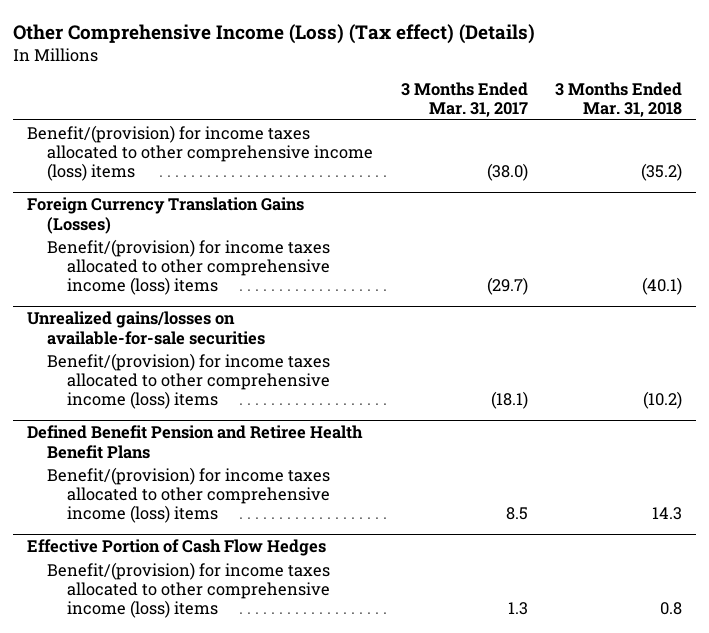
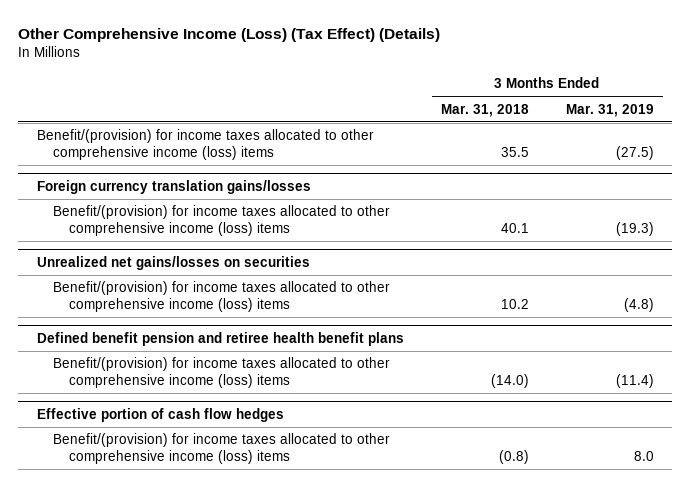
[13,23,536,44] Other Comprehensive Income (Loss) (Tax effect) (Details) -> [18,28,441,43] Other Comprehensive Income (Loss) (Tax Effect) (Details)
[400,81,528,118] 3 Months Ended Mar. 31, 2017 -> none
none -> [565,103,654,117] Mar. 31, 2019
[640,163,682,182] (35.2) -> [500,147,529,158] 35.5
[27,197,305,234] Foreign Currency Translation Gains (Losses) -> [36,179,311,194] Foreign currency translation gains/losses
[641,277,682,296] (40.1) -> [500,223,529,234] 40.1
[27,311,266,345] Unrealized gains/losses on available-for-sale securities -> [36,255,310,270] Unrealized net gains/losses on securities
[642,391,682,410] (10.2) -> [500,299,529,310] 10.2
[27,425,364,459] Defined Benefit Pension and Retiree Health Benefit Plans -> [36,331,404,346] Defined benefit pension and retiree health benefit plans
[651,507,682,521] 14.3 -> [490,374,529,389] (14.0)
[27,539,327,557] Effective Portion of Cash Flow Hedges -> [36,407,284,422] Effective portion of cash flow hedges
[659,602,682,616] 0.8 -> [498,450,529,465] (0.8)

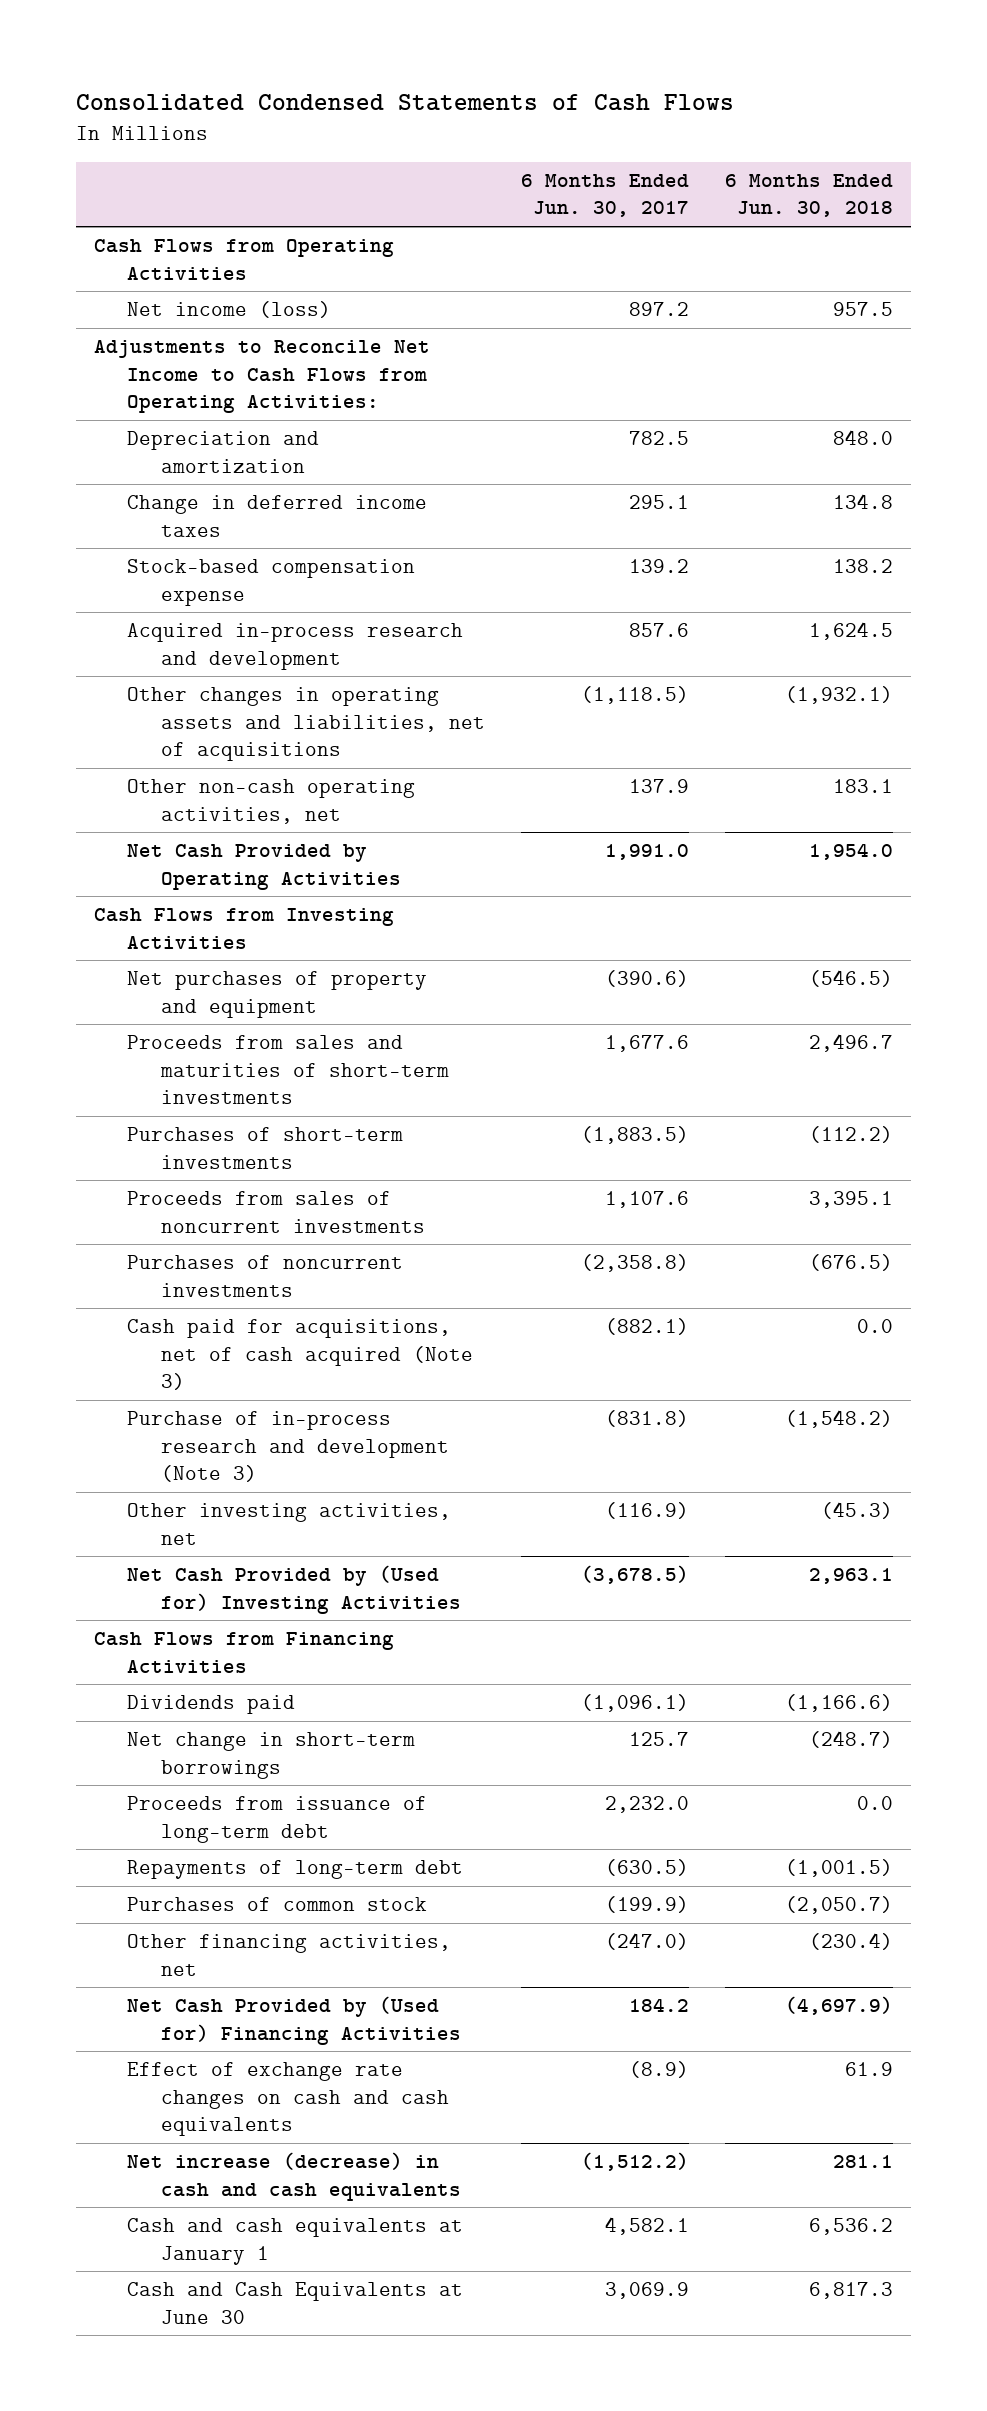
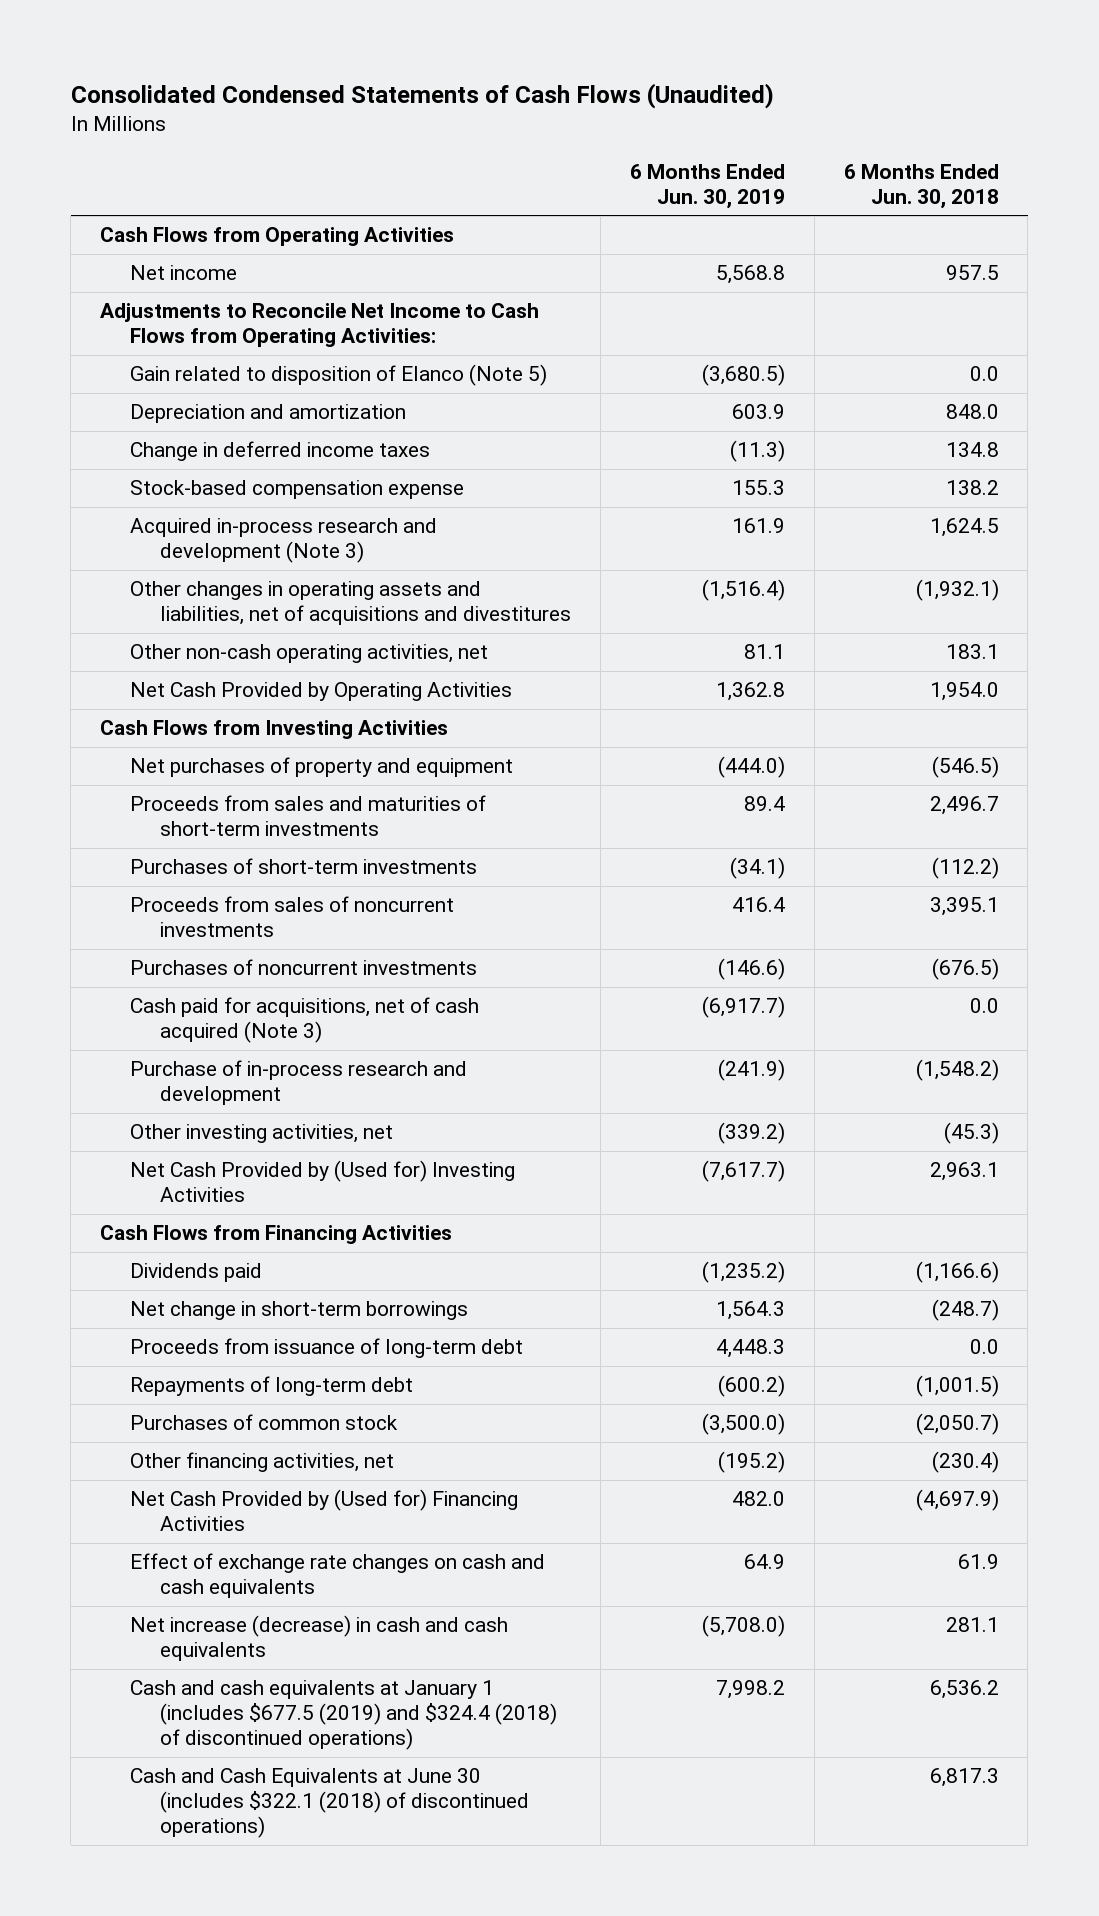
[75,93,734,111] Consolidated Condensed Statements of Cash Flows -> [70,83,774,110] Consolidated Condensed Statements of Cash Flows (Unaudited)
[521,174,690,218] 6 Months Ended Jun. 30, 2017 -> none
none -> [629,163,785,209] 6 Months Ended Jun. 30, 2019
[127,301,332,319] Net income (loss) -> [130,265,238,281] Net income
none -> [130,364,548,387] Gain related to disposition of Elanco (Note 5)
[127,623,464,670] Acquired in-process research and development -> [130,518,438,564] Acquired in-process research and development (Note 3)
[127,687,485,761] Other changes in operating assets and liabilities, net of acquisitions -> [130,581,572,626] Other changes in operating assets and liabilities, net of acquisitions and divestitures
[127,1411,449,1482] Purchase of in-process research and development (Note 3) -> [130,1060,468,1106] Purchase of in-process research and development
[127,2218,464,2265] Cash and cash equivalents at January 1 -> [130,1680,558,1751] Cash and cash equivalents at January 1 (includes $677.5 (2019) and $324.4 (2018) of discontinued operations)
[127,2282,464,2324] Cash and Cash Equivalents at June 30 -> [130,1768,530,1839] Cash and Cash Equivalents at June 30 (includes $322.1 (2018) of discontinued operations)

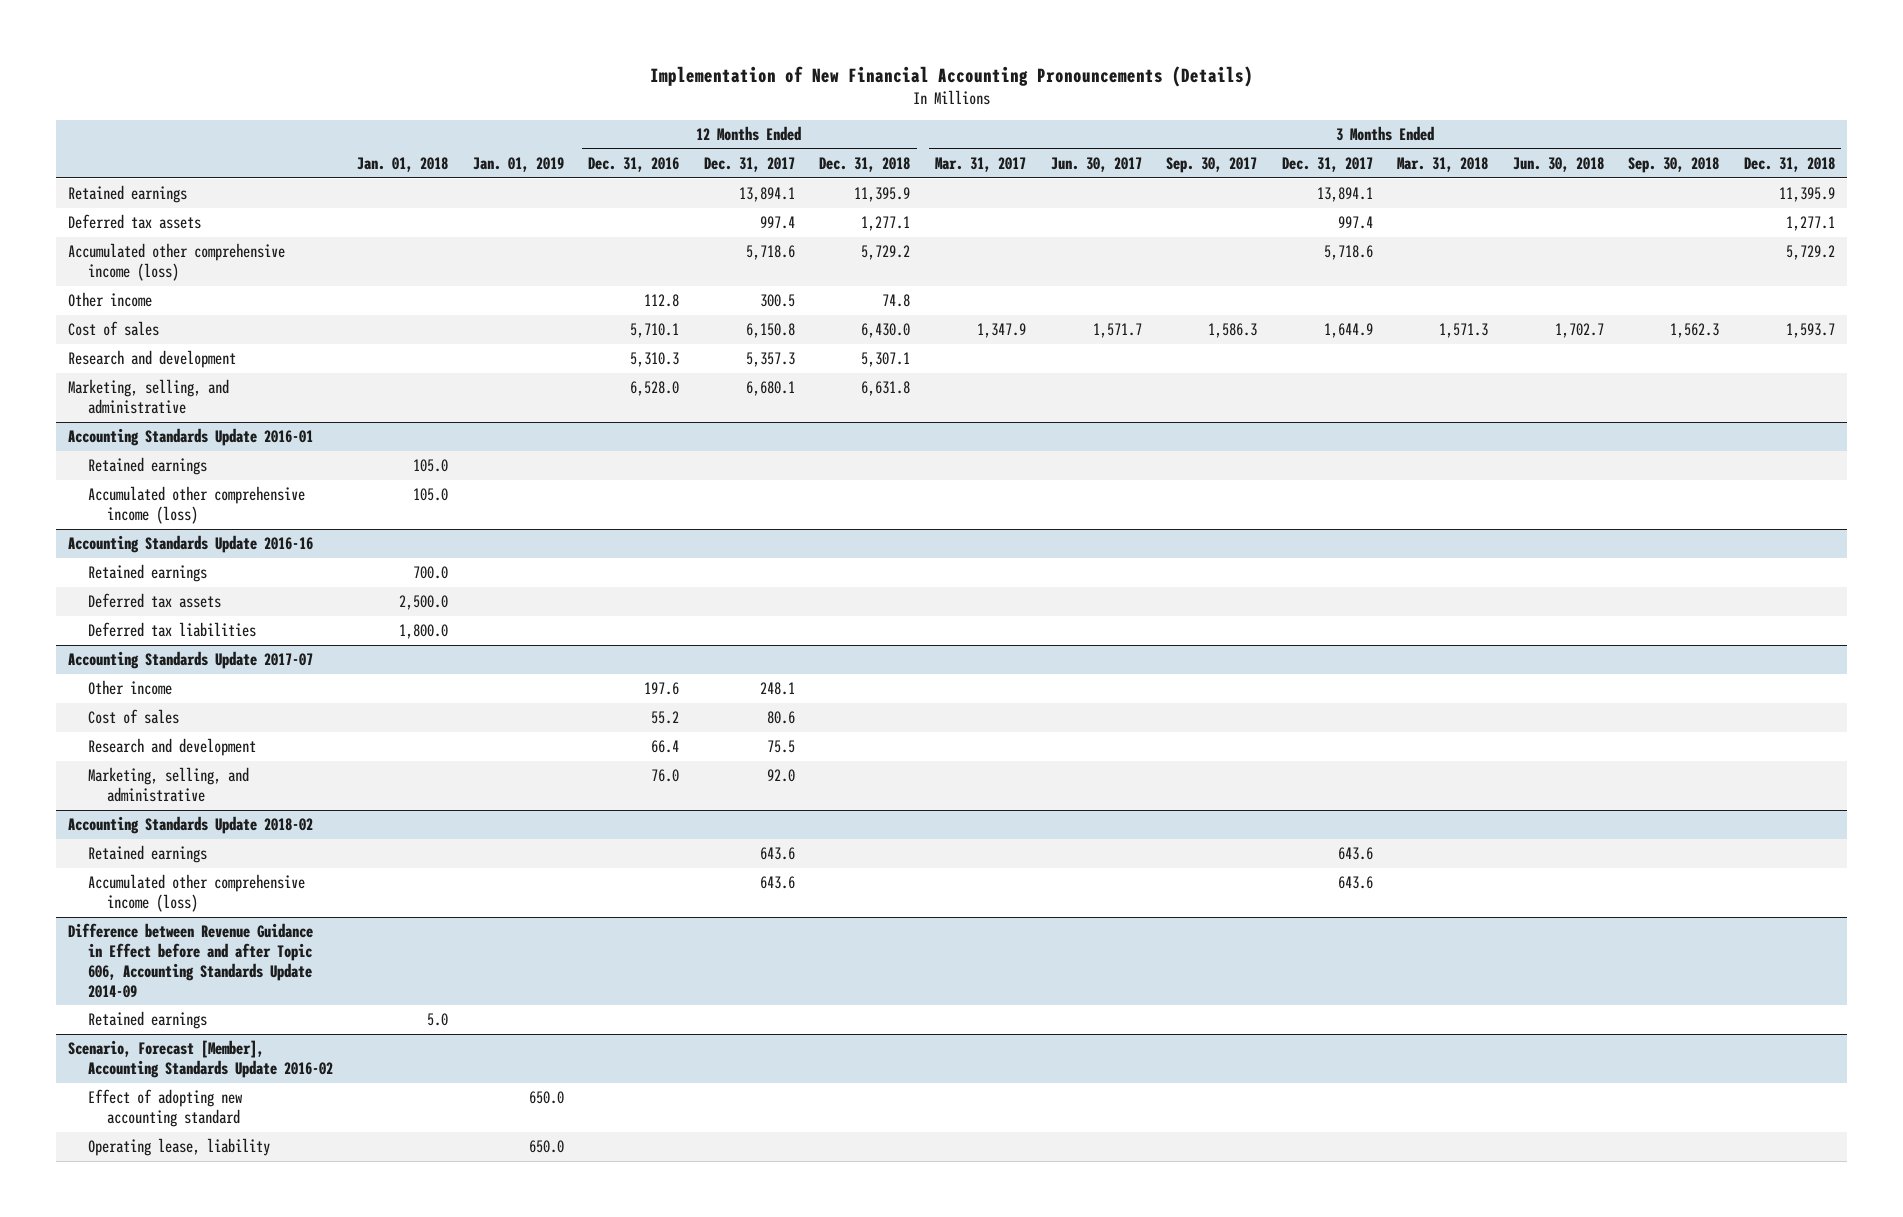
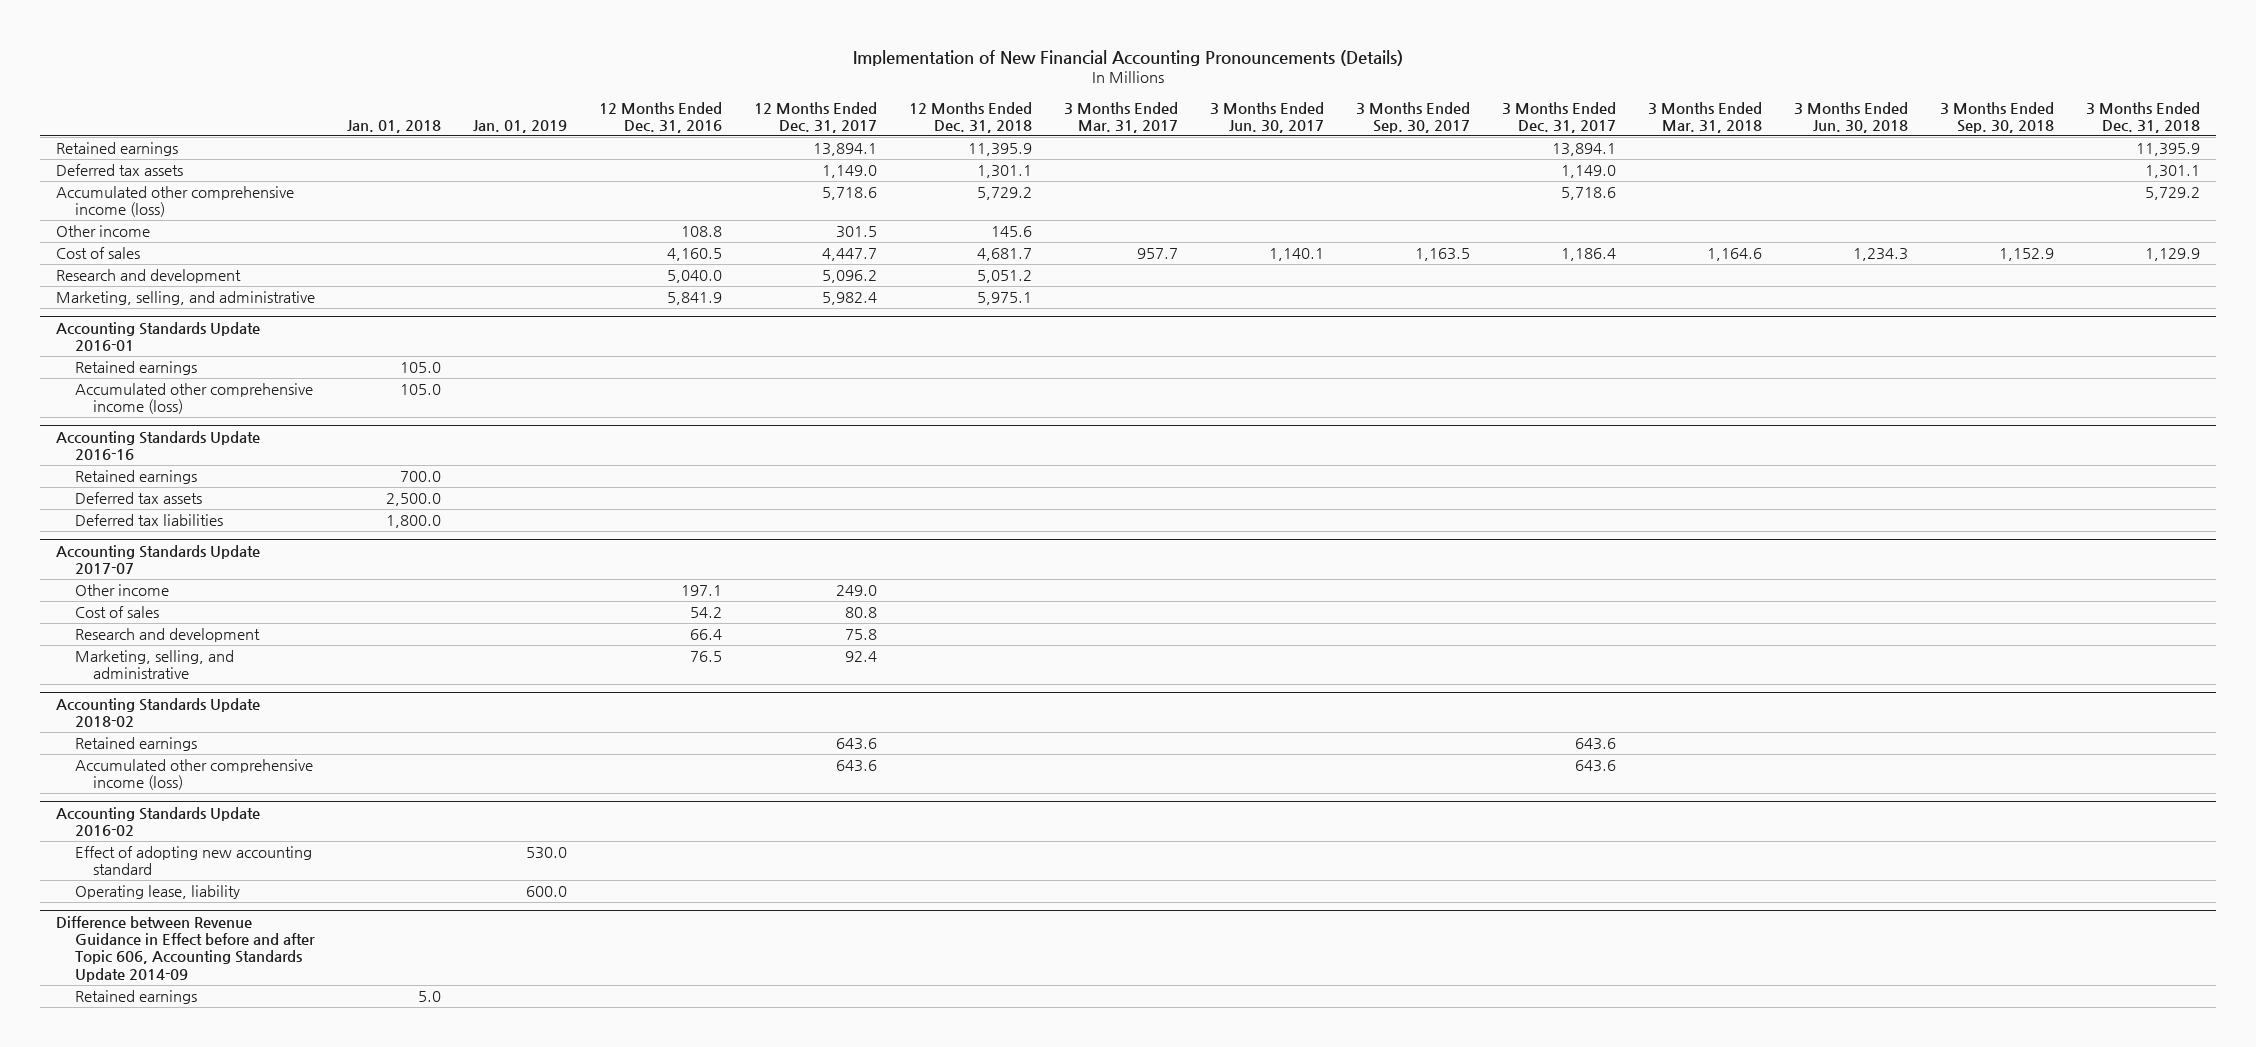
[759,216,795,230] 997.4 -> [822,165,878,179] 1,149.0
[861,216,911,232] 1,277.1 -> [977,165,1033,179] 1,301.1
[1337,216,1373,230] 997.4 -> [1560,165,1616,179] 1,149.0
[1785,216,1835,232] 1,277.1 -> [2144,165,2200,179] 1,301.1
[644,294,680,308] 112.8 -> [681,226,723,238] 108.8
[759,294,795,308] 300.5 -> [836,226,878,239] 301.5
[882,294,911,308] 74.8 -> [991,226,1033,238] 145.6
[630,323,680,339] 5,710.1 -> [667,248,723,262] 4,160.5
[745,323,795,339] 6,150.8 -> [822,248,878,262] 4,447.7
[861,323,911,339] 6,430.0 -> [977,248,1033,262] 4,681.7
[976,323,1026,339] 1,347.9 -> [1137,248,1179,260] 957.7
[1092,323,1142,339] 1,571.7 -> [1268,248,1324,262] 1,140.1
[1208,323,1258,339] 1,586.3 -> [1414,248,1470,262] 1,163.5
[1323,323,1373,339] 1,644.9 -> [1560,248,1616,262] 1,186.4
[1439,323,1489,339] 1,571.3 -> [1706,248,1762,262] 1,164.6
[1554,323,1604,339] 1,702.7 -> [1852,248,1908,262] 1,234.3
[1670,323,1720,339] 1,562.3 -> [1998,248,2054,262] 1,152.9
[1785,323,1835,339] 1,593.7 -> [2144,248,2200,262] 1,129.9
[630,352,680,368] 5,310.3 -> [667,270,723,284] 5,040.0
[745,352,795,368] 5,357.3 -> [822,270,878,284] 5,096.2
[861,352,911,368] 5,307.1 -> [977,270,1033,284] 5,051.2
[630,381,680,397] 6,528.0 -> [667,292,723,306] 5,841.9
[745,381,795,397] 6,680.1 -> [822,292,878,306] 5,982.4
[861,381,911,397] 6,631.8 -> [977,292,1033,306] 5,975.1
[644,682,680,696] 197.6 -> [681,585,723,597] 197.1
[759,682,795,696] 248.1 -> [836,585,878,597] 249.0
[651,711,680,725] 55.2 -> [690,607,723,619] 54.2
[766,711,795,725] 80.6 -> [845,607,878,619] 80.8
[766,740,795,754] 75.5 -> [845,629,878,641] 75.8
[651,769,680,783] 76.0 -> [690,651,723,663] 76.5
[766,769,795,783] 92.0 -> [845,651,878,663] 92.4
none -> [56,806,261,837] Accounting Standards Update 2016-02
none -> [74,846,312,876] Effect of adopting new accounting standard
none -> [74,885,240,900] Operating lease, liability
[68,1040,333,1079] Scenario, Forecast [Member], Accounting Standards Update 2016-02 -> none
[87,1089,243,1128] Effect of adopting new accounting standard -> none
[87,1138,270,1157] Operating lease, liability -> none

